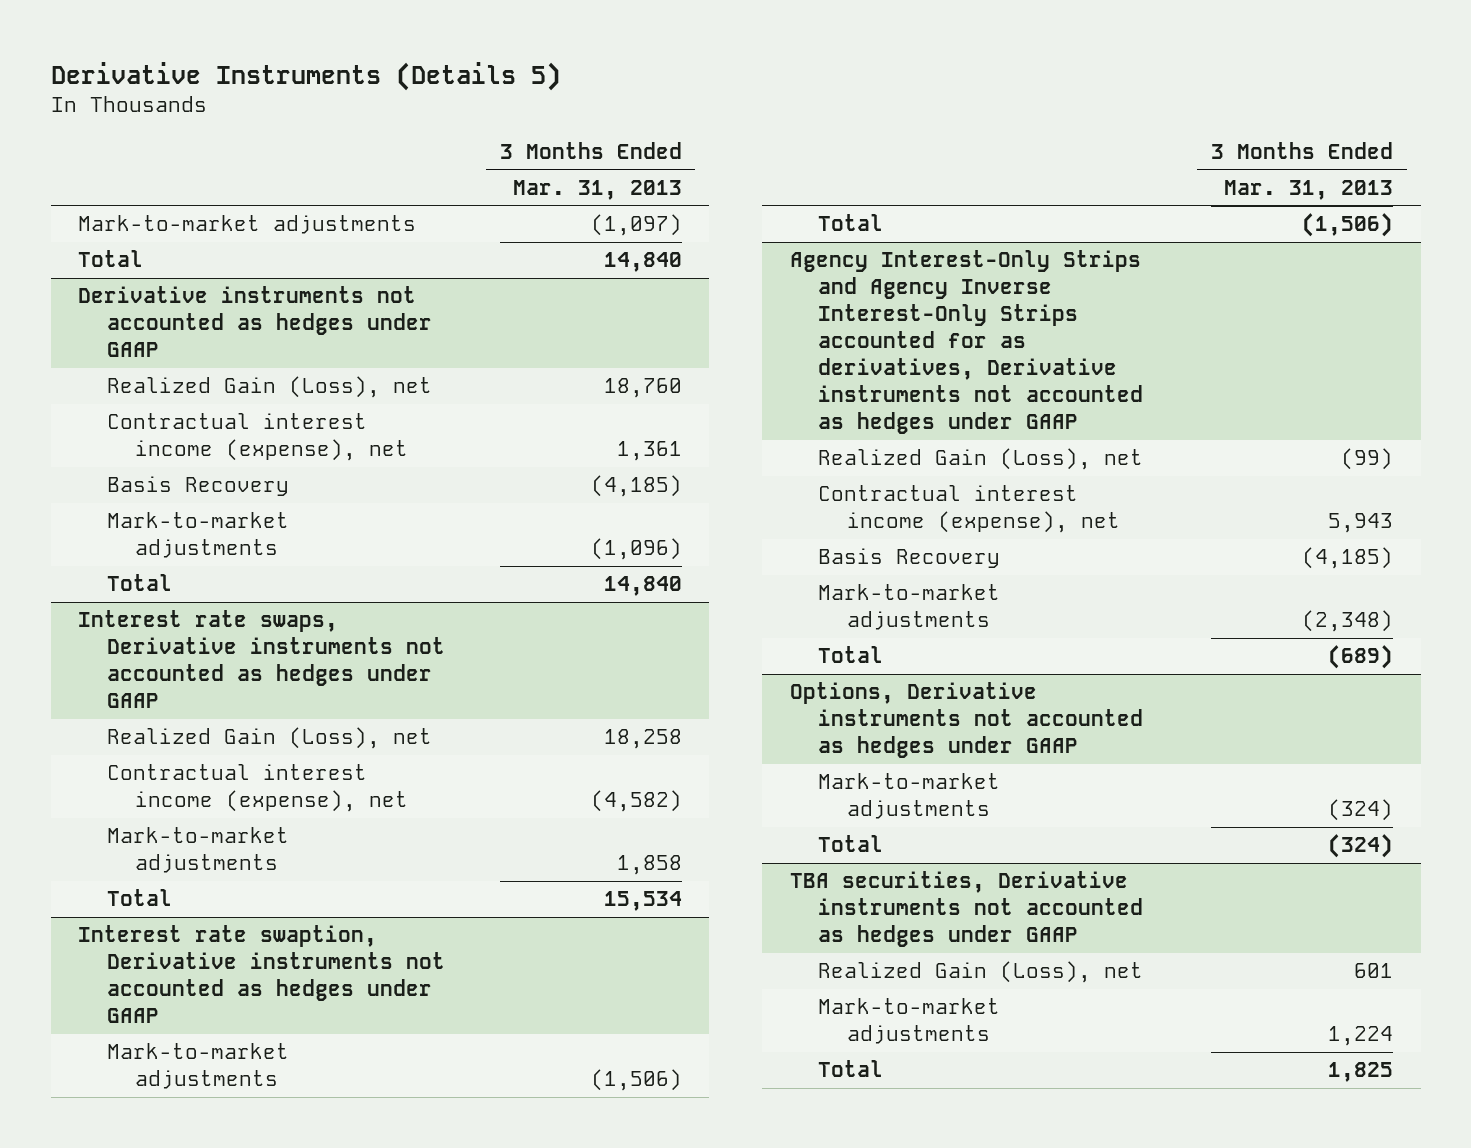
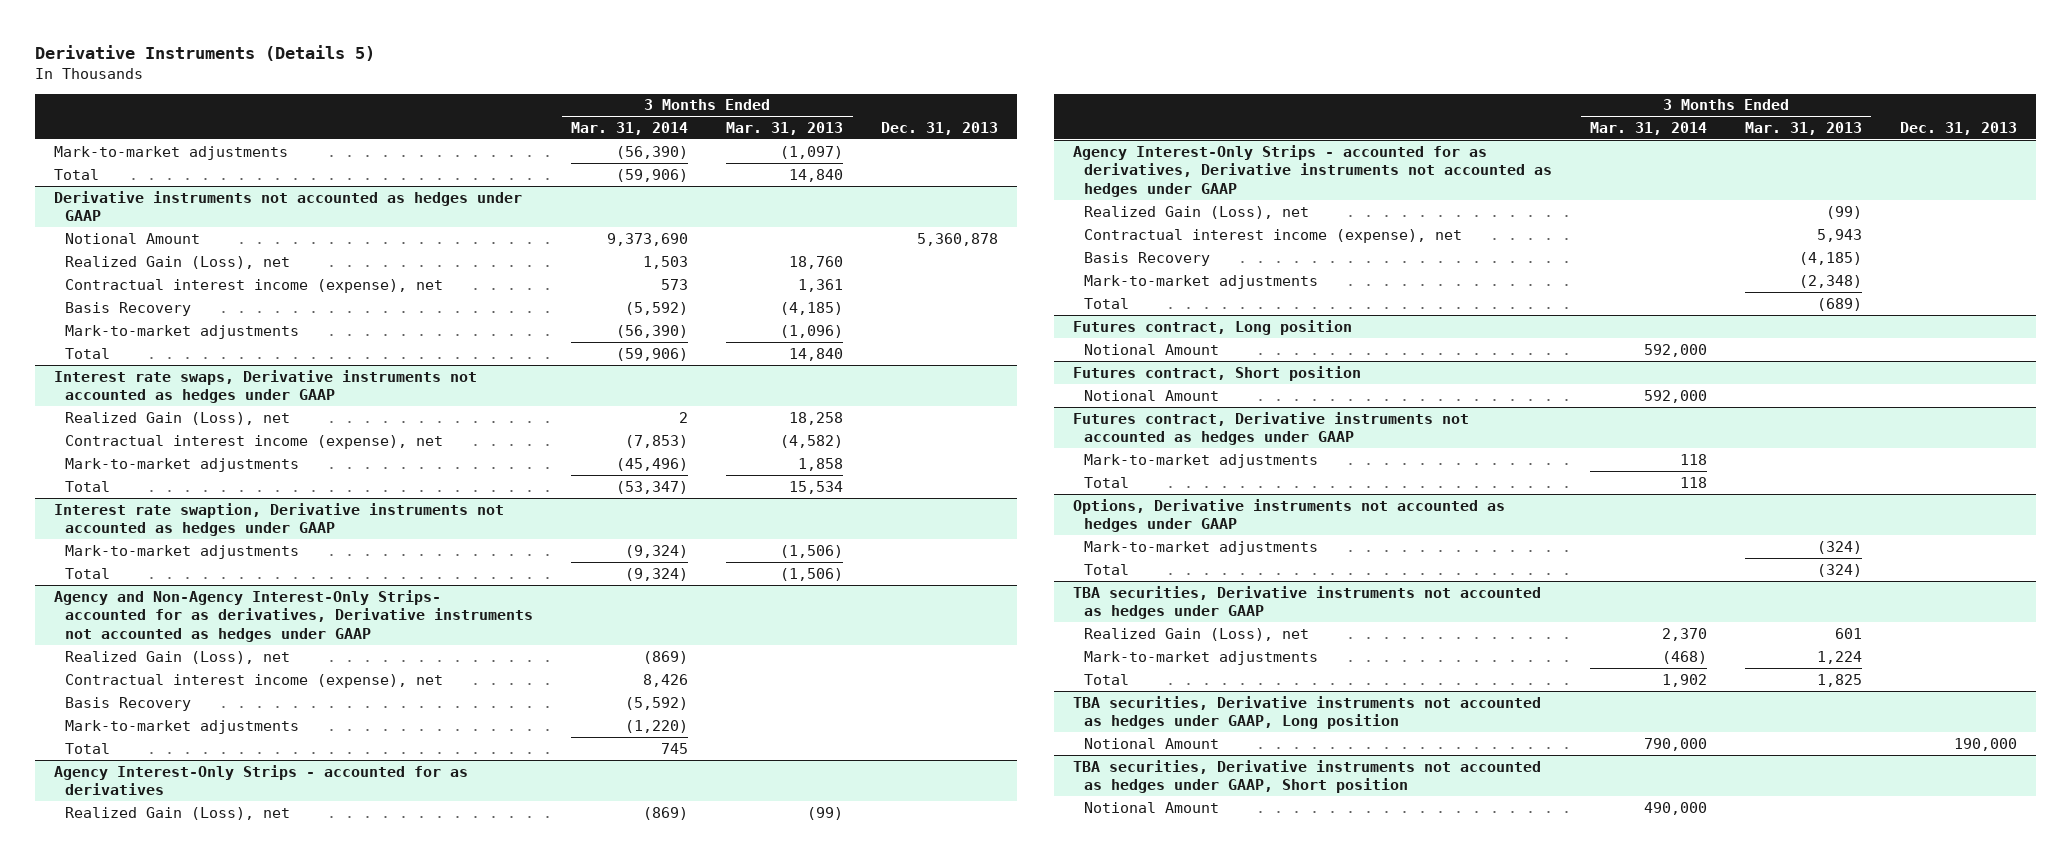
none -> [571,121,689,135] Mar. 31, 2014
none -> [880,121,998,135] Dec. 31, 2013
none -> [65,232,201,244] Notional Amount
[789,250,1144,435] Agency Interest-Only Strips and Agency Inverse Interest-Only Strips accounted for as derivatives, Derivative instruments not accounted as hedges under GAAP -> [54,589,534,643] Agency and Non-Agency Interest-Only Strips- accounted for as derivatives, Derivative instruments not accounted as hedges under GAAP
none -> [65,650,291,664] Realized Gain (Loss), net
none -> [65,673,444,688] Contractual interest income (expense), net
none -> [65,696,192,711] Basis Recovery
none -> [65,719,300,734] Mark-to-market adjustments
none -> [65,742,111,754] Total
none -> [54,764,469,796] Agency Interest-Only Strips - accounted for as derivatives
none -> [1073,144,1553,198] Agency Interest-Only Strips - accounted for as derivatives, Derivative instruments not accounted as hedges under GAAP
none -> [1084,205,1310,219] Realized Gain (Loss), net
none -> [1073,319,1353,335] Futures contract, Long position
none -> [1084,343,1220,355] Notional Amount
none -> [1073,365,1362,381] Futures contract, Short position
none -> [1084,389,1220,401] Notional Amount
none -> [1073,411,1470,446] Futures contract, Derivative instruments not accounted as hedges under GAAP
none -> [1084,453,1319,468] Mark-to-market adjustments
none -> [1084,476,1130,488] Total
none -> [1073,695,1542,730] TBA securities, Derivative instruments not accounted as hedges under GAAP, Long position
none -> [1084,737,1220,749] Notional Amount
none -> [1073,759,1542,794] TBA securities, Derivative instruments not accounted as hedges under GAAP, Short position
none -> [1084,801,1220,813] Notional Amount

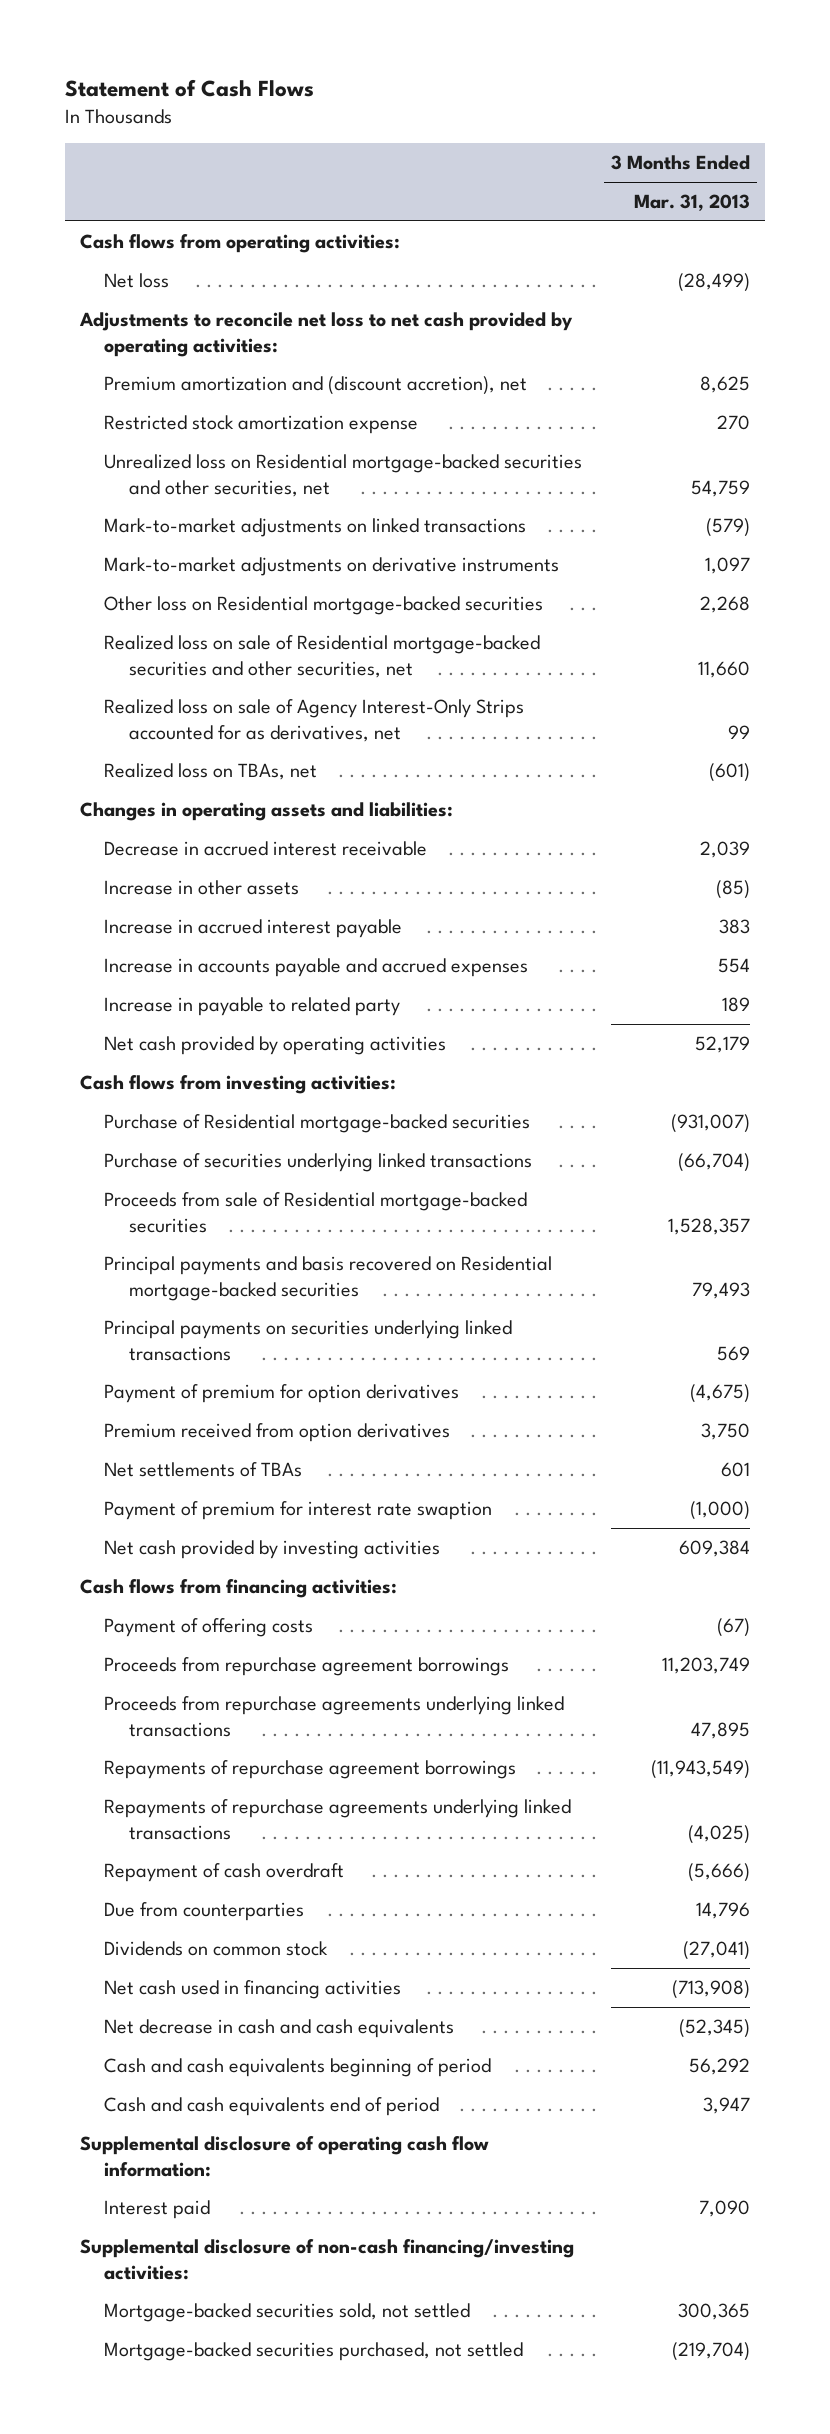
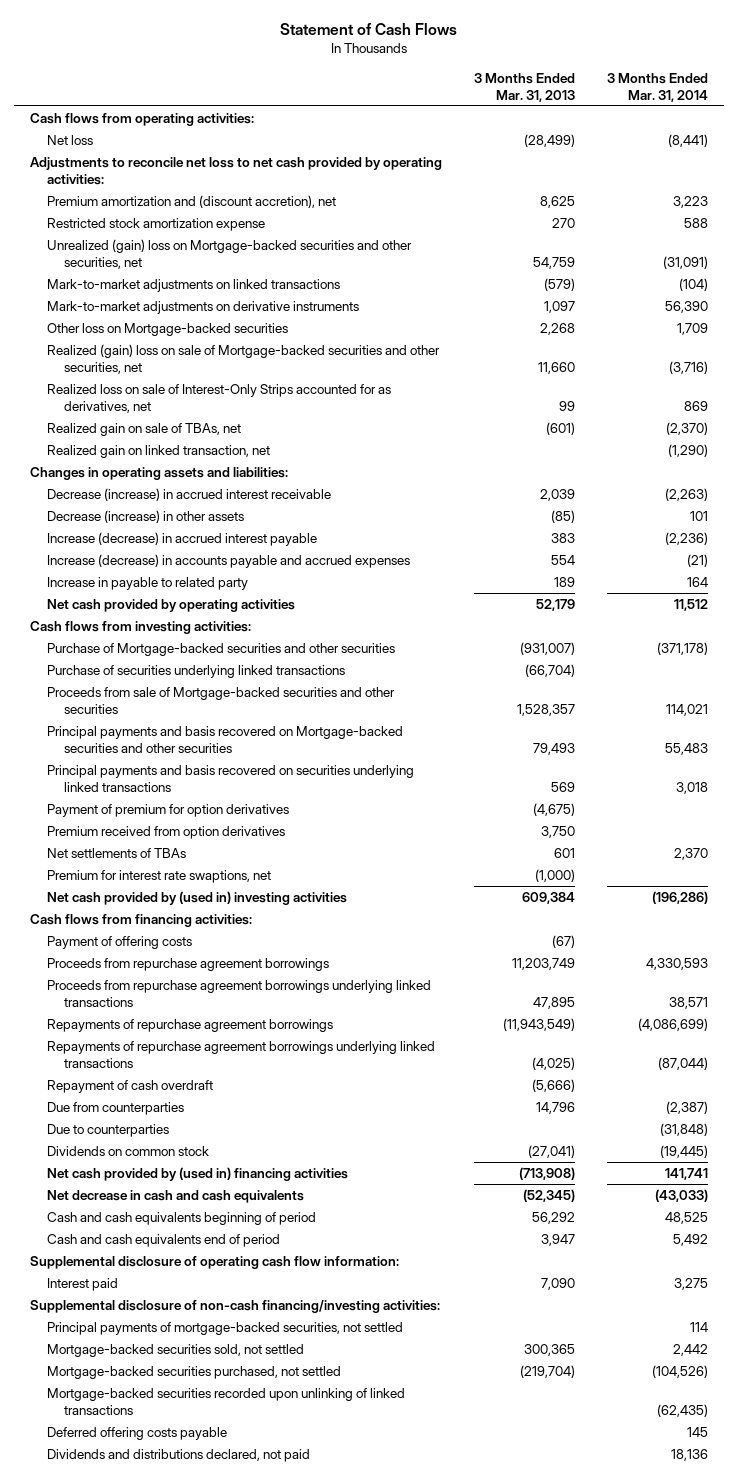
none -> [607,72,709,102] 3 Months Ended Mar. 31, 2014
[104,453,583,497] Unrealized loss on Residential mortgage-backed securities and other securities, net -> [46,238,412,269] Unrealized (gain) loss on Mortgage-backed securities and other securities, net
[104,595,544,615] Other loss on Residential mortgage-backed securities -> [46,322,288,336] Other loss on Mortgage-backed securities
[104,634,541,678] Realized loss on sale of Residential mortgage-backed securities and other securities, net -> [46,343,440,374] Realized (gain) loss on sale of Mortgage-backed securities and other securities, net
[104,698,525,742] Realized loss on sale of Agency Interest-Only Strips accounted for as derivatives, net -> [46,383,391,413] Realized loss on sale of Interest-Only Strips accounted for as derivatives, net
[104,762,318,780] Realized loss on TBAs, net -> [46,422,241,436] Realized gain on sale of TBAs, net
none -> [46,444,270,458] Realized gain on linked transaction, net
[104,840,428,856] Decrease in accrued interest receivable -> [46,487,331,501] Decrease (increase) in accrued interest receivable
[104,879,300,895] Increase in other assets -> [46,509,244,523] Decrease (increase) in other assets
[104,918,403,938] Increase in accrued interest payable -> [46,531,317,546] Increase (decrease) in accrued interest payable
[104,957,529,977] Increase in accounts payable and accrued expenses -> [46,553,410,568] Increase (decrease) in accounts payable and accrued expenses
[104,1113,531,1133] Purchase of Residential mortgage-backed securities -> [46,642,395,656] Purchase of Mortgage-backed securities and other securities
[104,1191,528,1233] Proceeds from sale of Residential mortgage-backed securities -> [46,686,395,714] Proceeds from sale of Mortgage-backed securities and other securities
[104,1255,553,1301] Principal payments and basis recovered on Residential mortgage-backed securities -> [46,725,403,753] Principal payments and basis recovered on Mortgage-backed securities and other securities
[104,1319,513,1361] Principal payments on securities underlying linked transactions -> [46,764,414,792] Principal payments and basis recovered on securities underlying linked transactions
[104,1500,493,1520] Payment of premium for interest rate swaption -> [46,869,271,883] Premium for interest rate swaptions, net
[104,1539,441,1559] Net cash provided by investing activities -> [46,890,347,905] Net cash provided by (used in) investing activities
[104,1695,565,1737] Proceeds from repurchase agreements underlying linked transactions -> [46,979,431,1007] Proceeds from repurchase agreement borrowings underlying linked transactions
[104,1798,572,1840] Repayments of repurchase agreements underlying linked transactions -> [46,1040,435,1068] Repayments of repurchase agreement borrowings underlying linked transactions
none -> [46,1123,169,1137] Due to counterparties
[104,1979,402,1999] Net cash used in financing activities -> [46,1166,348,1181] Net cash provided by (used in) financing activities
none -> [46,1321,403,1335] Principal payments of mortgage-backed securities, not settled
none -> [46,1387,405,1415] Mortgage-backed securities recorded upon unlinking of linked transactions
none -> [46,1426,227,1440] Deferred offering costs payable
none -> [46,1448,310,1462] Dividends and distributions declared, not paid

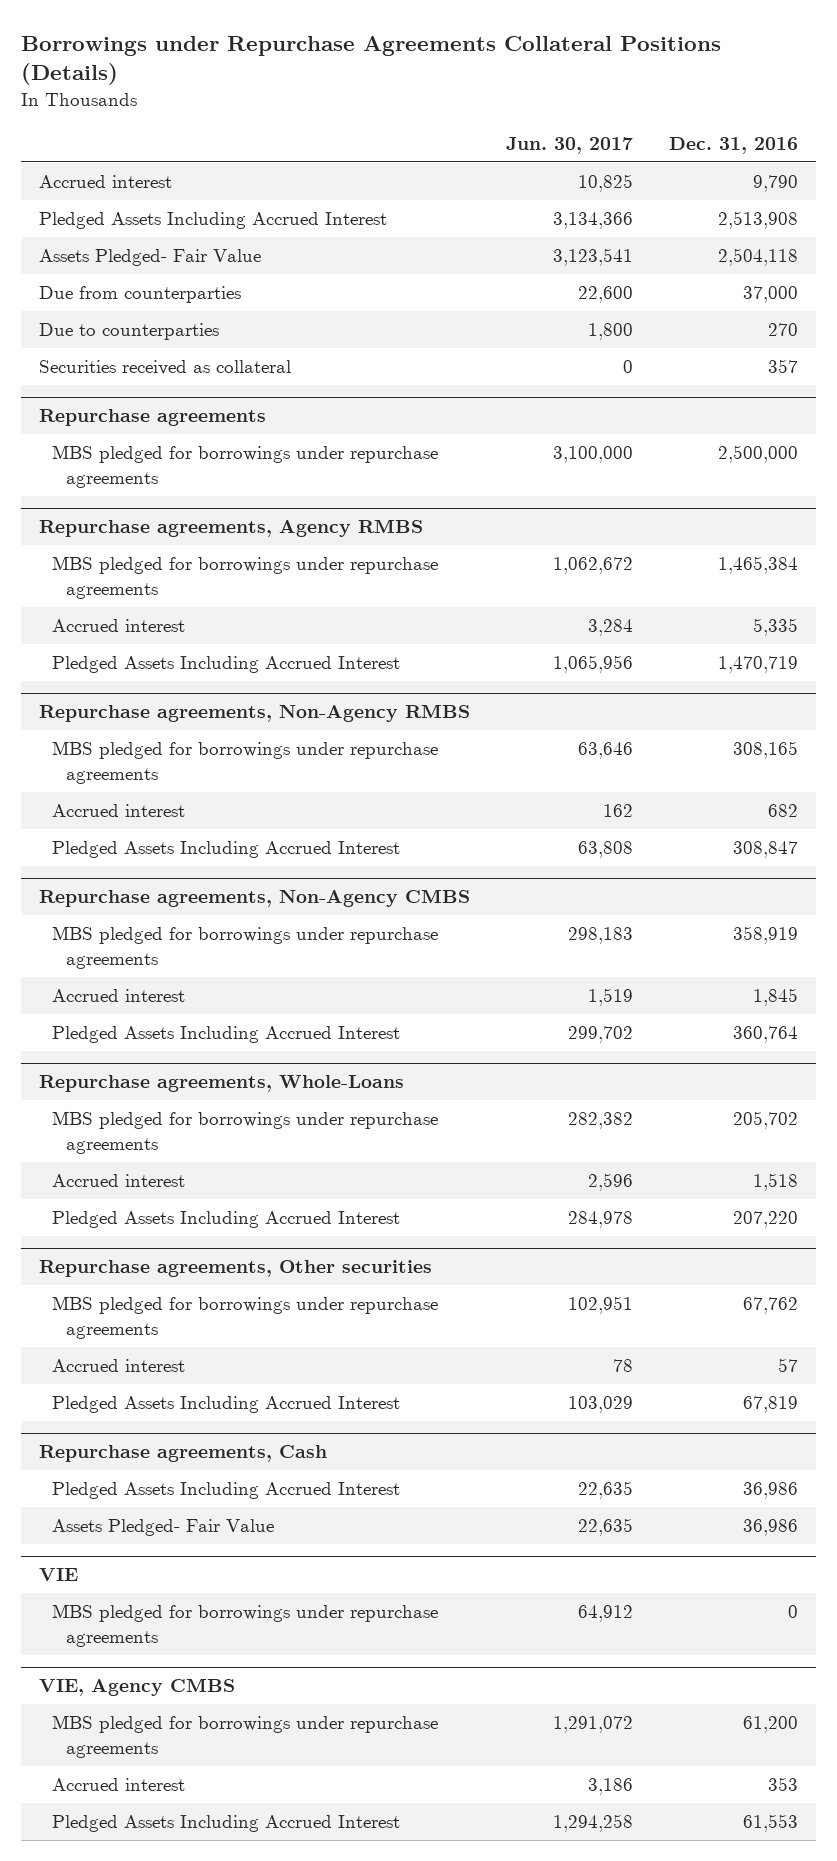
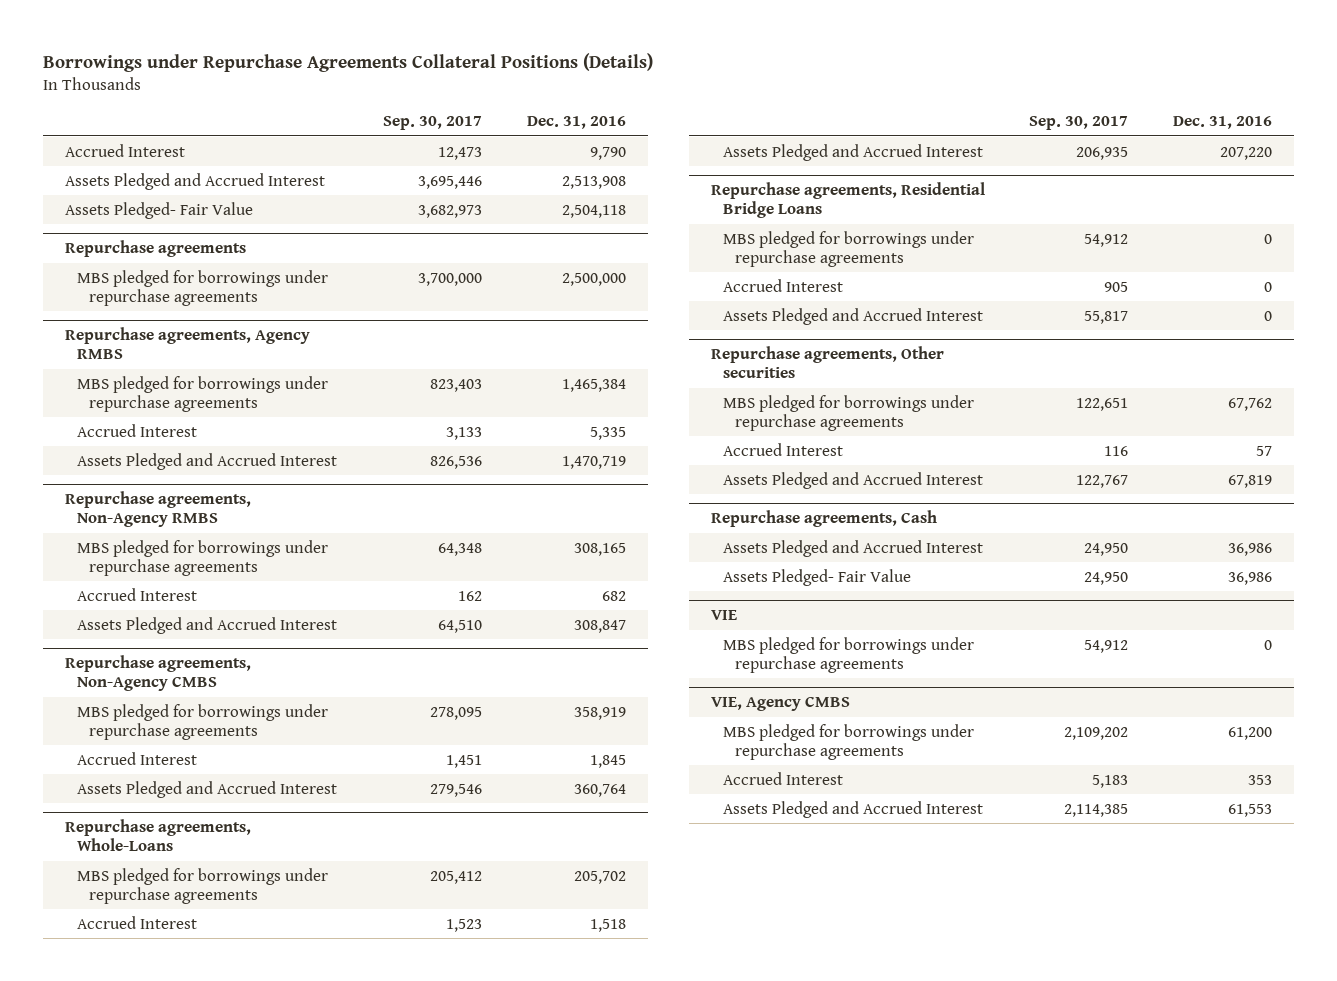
[505,136,633,154] Jun. 30, 2017 -> none
none -> [383,116,483,131] Sep. 30, 2017
[39,175,173,189] Accrued interest -> [65,143,186,157] Accrued Interest
[39,212,388,230] Pledged Assets Including Accrued Interest -> [65,172,326,190] Assets Pledged and Accrued Interest
[39,286,242,304] Due from counterparties -> none
[39,323,220,341] Due to counterparties -> none
[39,360,292,376] Securities received as collateral -> none
[52,619,186,633] Accrued interest -> [76,423,197,437] Accrued Interest
[52,656,401,674] Pledged Assets Including Accrued Interest -> [76,452,337,470] Assets Pledged and Accrued Interest
[52,804,186,818] Accrued interest -> [76,587,197,601] Accrued Interest
[52,841,401,859] Pledged Assets Including Accrued Interest -> [76,616,337,634] Assets Pledged and Accrued Interest
[52,989,186,1003] Accrued interest -> [76,751,197,765] Accrued Interest
[52,1026,401,1044] Pledged Assets Including Accrued Interest -> [76,780,337,798] Assets Pledged and Accrued Interest
[52,1174,186,1188] Accrued interest -> [76,915,197,929] Accrued Interest
[52,1211,401,1229] Pledged Assets Including Accrued Interest -> [722,143,983,161] Assets Pledged and Accrued Interest
none -> [711,182,986,219] Repurchase agreements, Residential Bridge Loans
none -> [722,230,974,267] MBS pledged for borrowings under repurchase agreements
none -> [722,278,843,292] Accrued Interest
none -> [722,307,983,325] Assets Pledged and Accrued Interest
[52,1359,186,1373] Accrued interest -> [722,442,843,456] Accrued Interest
[52,1396,401,1414] Pledged Assets Including Accrued Interest -> [722,471,983,489] Assets Pledged and Accrued Interest
[52,1482,401,1500] Pledged Assets Including Accrued Interest -> [722,539,983,557] Assets Pledged and Accrued Interest
[52,1778,186,1792] Accrued interest -> [722,771,843,785] Accrued Interest
[52,1815,401,1833] Pledged Assets Including Accrued Interest -> [722,800,983,818] Assets Pledged and Accrued Interest

